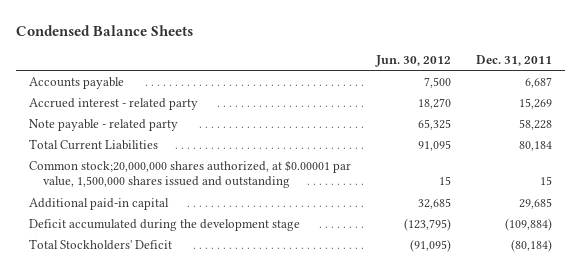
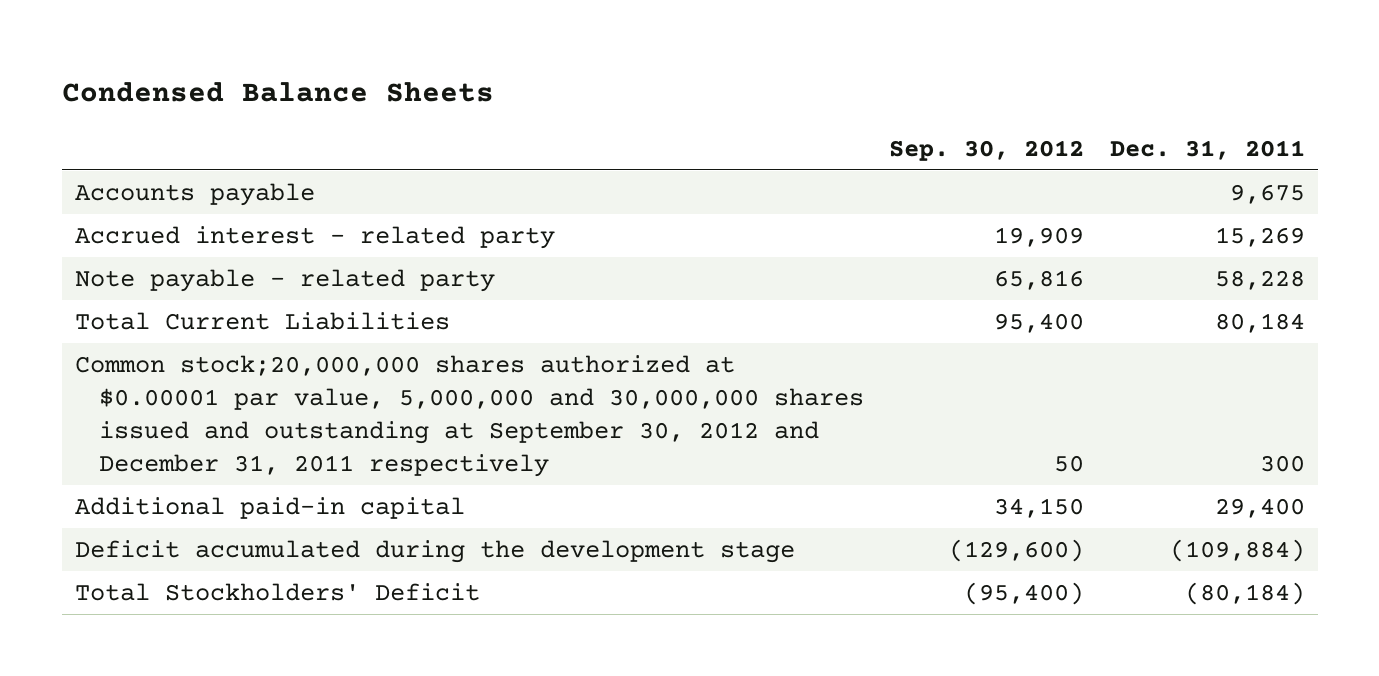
[375,55,452,68] Jun. 30, 2012 -> none
none -> [889,139,1085,161] Sep. 30, 2012
[525,76,553,88] 6,687 -> [1229,183,1305,204] 9,675
[29,159,352,189] Common stock;20,000,000 shares authorized, at $0.00001 par value, 1,500,000 shares issued and outstanding -> [74,354,864,477] Common stock;20,000,000 shares authorized at $0.00001 par value, 5,000,000 and 30,000,000 shares issued and outstanding at September 30, 2012 and December 31, 2011 respectively
[540,176,553,186] 15 -> [1259,454,1305,472] 300
[519,197,553,209] 29,685 -> [1214,497,1305,518] 29,400

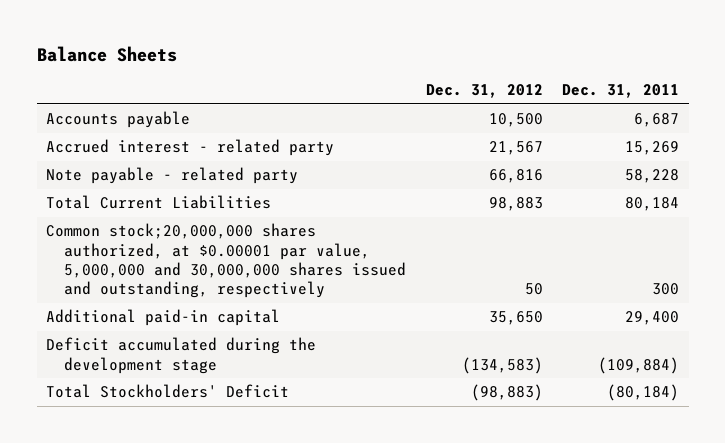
[61,82,494,103] Condensed Balance Sheets -> [36,45,177,62] Balance Sheets
[889,139,1085,161] Sep. 30, 2012 -> none
none -> [425,84,543,99] Dec. 31, 2012
[1229,183,1305,204] 9,675 -> [634,113,680,128] 6,687
[74,354,864,477] Common stock;20,000,000 shares authorized at $0.00001 par value, 5,000,000 and 30,000,000 shares issued and outstanding at September 30, 2012 and December 31, 2011 respectively -> [46,223,407,299] Common stock;20,000,000 shares authorized, at $0.00001 par value, 5,000,000 and 30,000,000 shares issued and outstanding, respectively

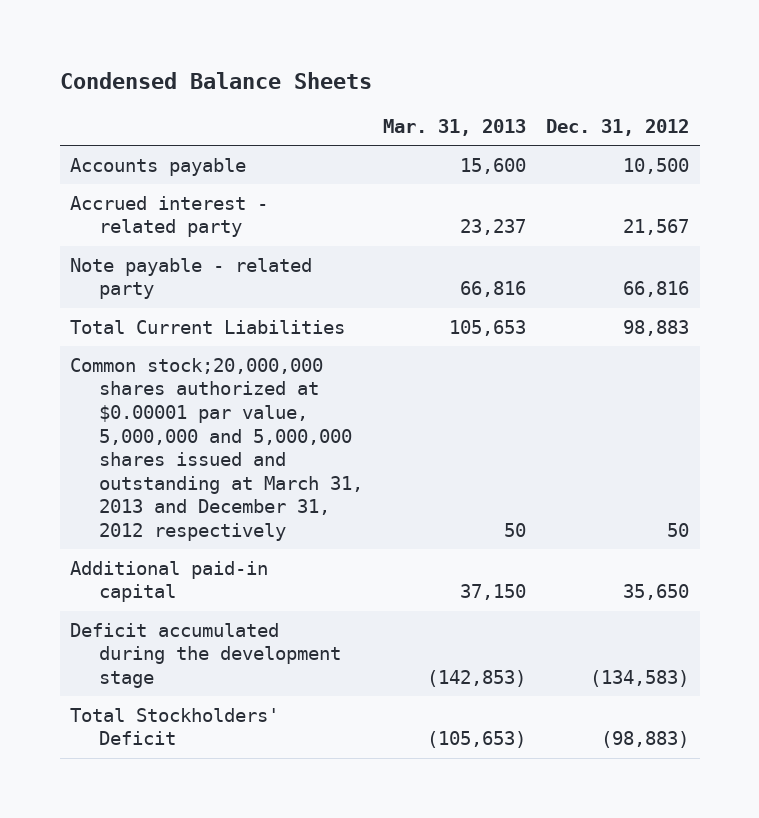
[36,45,177,62] Balance Sheets -> [59,71,372,89] Condensed Balance Sheets
[562,84,680,99] Dec. 31, 2011 -> none
none -> [383,118,527,136] Mar. 31, 2013
[46,223,407,299] Common stock;20,000,000 shares authorized, at $0.00001 par value, 5,000,000 and 30,000,000 shares issued and outstanding, respectively -> [69,357,363,541] Common stock;20,000,000 shares authorized at $0.00001 par value, 5,000,000 and 5,000,000 shares issued and outstanding at March 31, 2013 and December 31, 2012 respectively

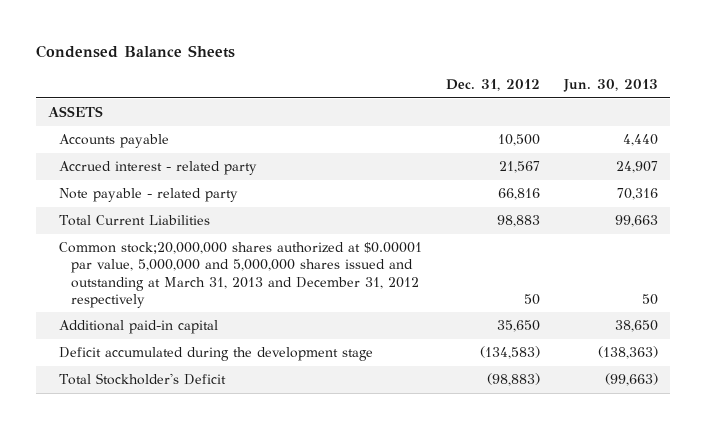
[383,118,527,136] Mar. 31, 2013 -> none
none -> [563,79,659,93] Jun. 30, 2013
none -> [47,106,103,118] ASSETS
[69,707,279,746] Total Stockholders' Deficit -> [59,373,227,386] Total Stockholder's Deficit

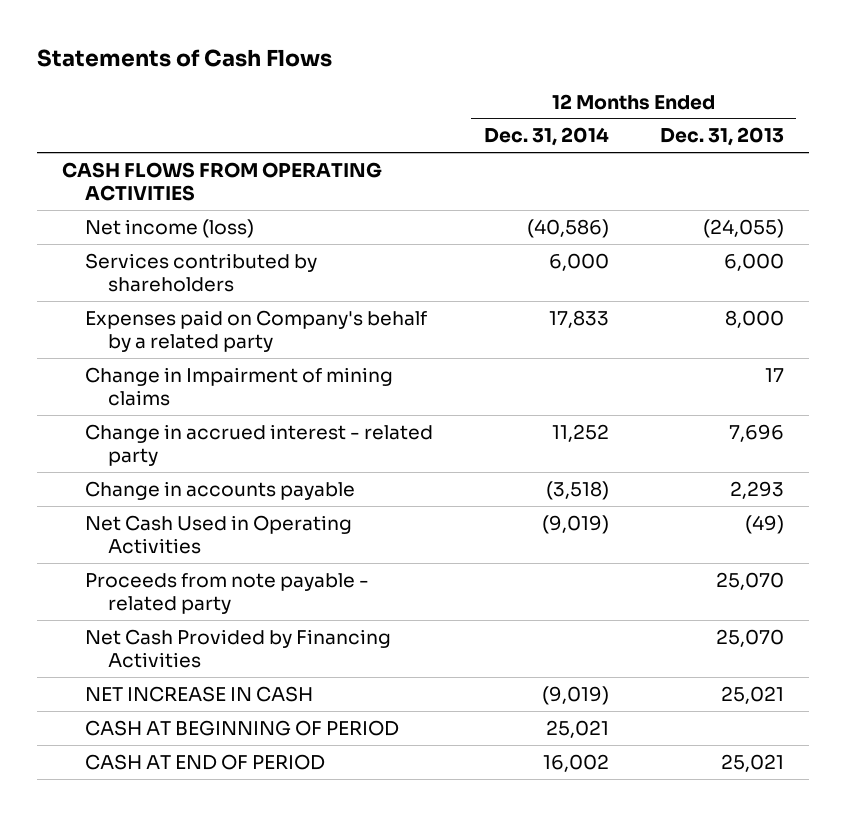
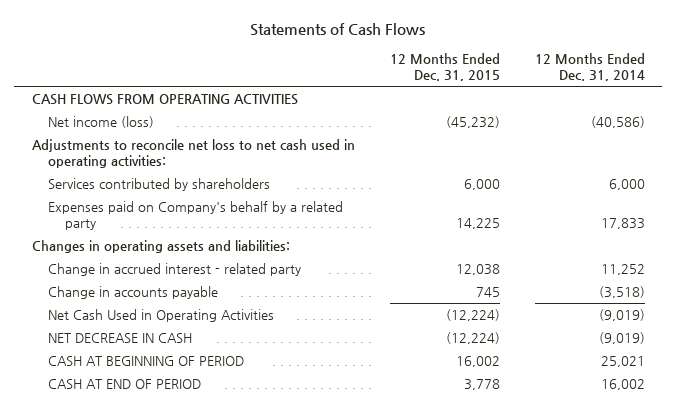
[659,127,784,147] Dec. 31, 2013 -> none
none -> [389,53,500,82] 12 Months Ended Dec. 31, 2015
none -> [31,138,355,169] Adjustments to reconcile net loss to net cash used in operating activities:
[85,366,394,407] Change in Impairment of mining claims -> none
none -> [31,239,290,253] Changes in operating assets and liabilities:
[85,572,370,615] Proceeds from note payable - related party -> none
[85,628,392,669] Net Cash Provided by Financing Activities -> none
[85,685,314,702] NET INCREASE IN CASH -> [48,332,193,343] NET DECREASE IN CASH

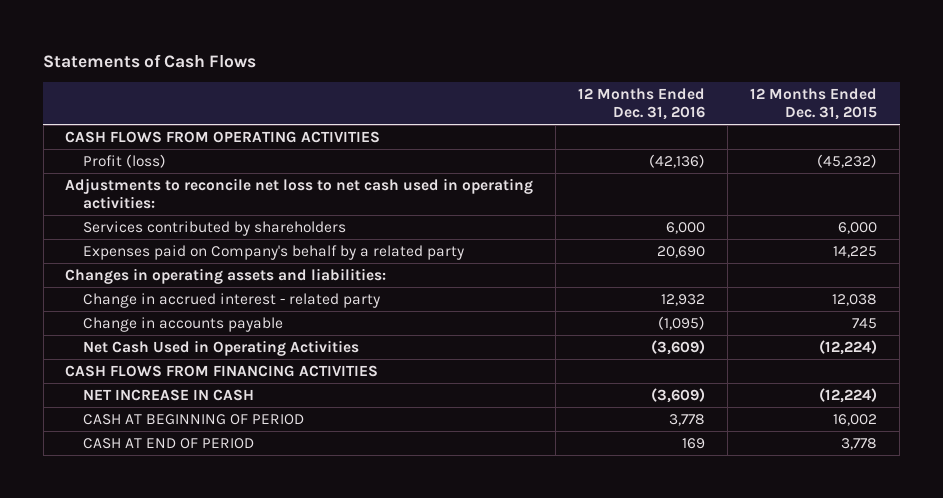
[534,53,645,82] 12 Months Ended Dec. 31, 2014 -> none
none -> [578,87,706,121] 12 Months Ended Dec. 31, 2016
[48,115,155,128] Net income (loss) -> [83,153,167,168] Profit (loss)
none -> [65,364,379,377] CASH FLOWS FROM FINANCING ACTIVITIES
[48,332,193,343] NET DECREASE IN CASH -> [83,388,255,401] NET INCREASE IN CASH

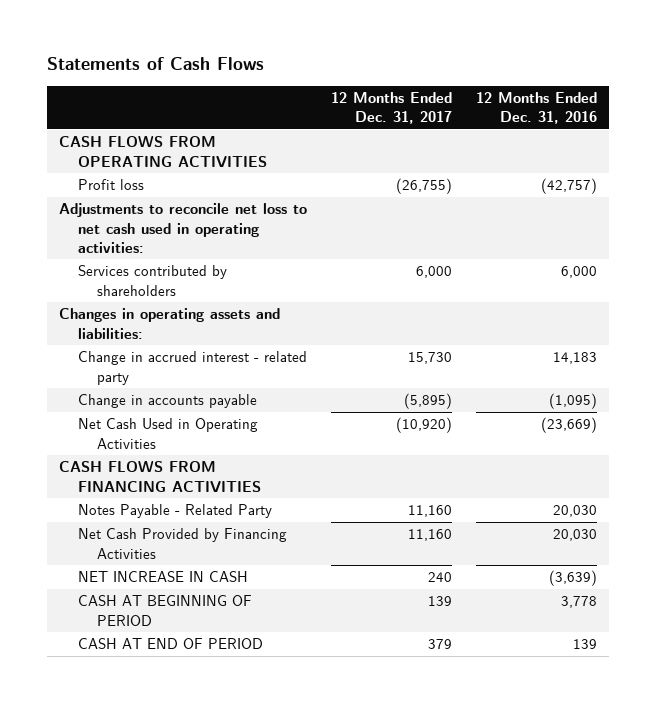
[750,87,878,121] 12 Months Ended Dec. 31, 2015 -> none
none -> [331,91,453,125] 12 Months Ended Dec. 31, 2017
[83,153,167,168] Profit (loss) -> [78,179,145,191] Profit loss
[649,153,706,168] (42,136) -> [541,178,598,195] (42,757)
[83,244,465,260] Expenses paid on Company's behalf by a related party -> none
[661,293,706,306] 12,932 -> [553,352,598,365] 14,183
[651,339,706,355] (3,609) -> [541,417,598,434] (23,669)
none -> [78,504,273,519] Notes Payable - Related Party
none -> [78,528,288,559] Net Cash Provided by Financing Activities
[651,387,706,403] (3,609) -> [549,570,598,587] (3,639)
[682,437,706,449] 169 -> [573,639,598,650] 139

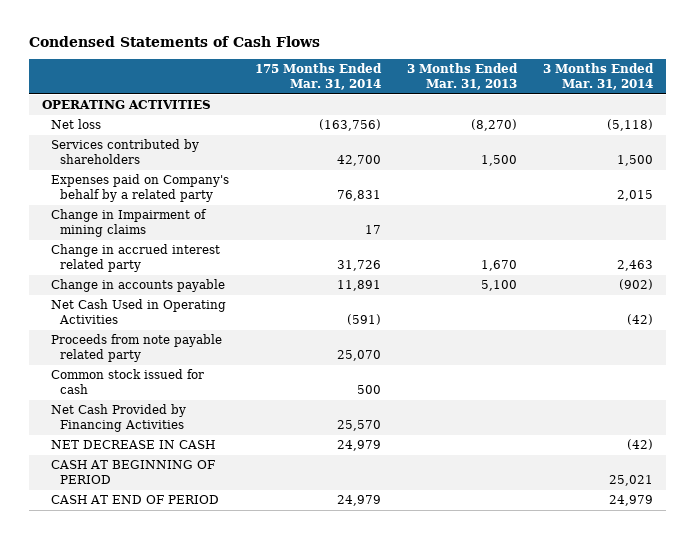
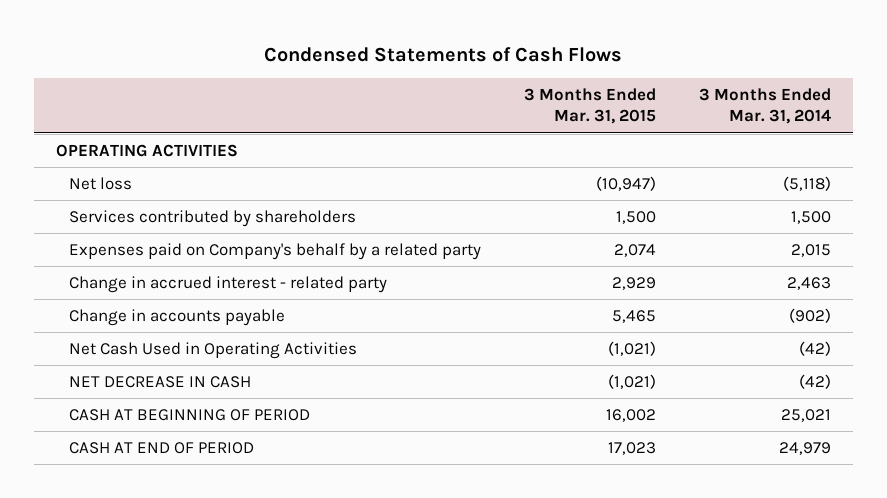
[255,63,383,90] 175 Months Ended Mar. 31, 2014 -> none
[407,63,519,90] 3 Months Ended Mar. 31, 2013 -> none
none -> [524,88,657,125] 3 Months Ended Mar. 31, 2015
[51,209,208,238] Change in Impairment of mining claims -> none
[51,244,221,273] Change in accrued interest related party -> [69,276,388,294] Change in accrued interest - related party
[51,334,223,363] Proceeds from note payable related party -> none
[51,369,205,395] Common stock issued for cash -> none
[51,404,187,433] Net Cash Provided by Financing Activities -> none

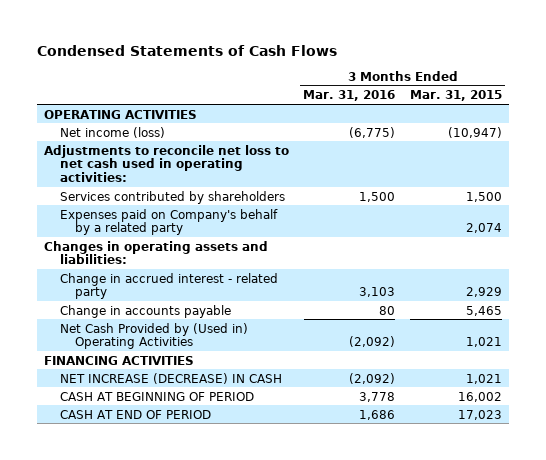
[699,88,832,125] 3 Months Ended Mar. 31, 2014 -> none
none -> [303,90,396,102] Mar. 31, 2016
[69,177,133,191] Net loss -> [59,126,165,138] Net income (loss)
none -> [44,144,290,183] Adjustments to reconcile net loss to net cash used in operating activities:
none -> [44,240,269,265] Changes in operating assets and liabilities:
[69,342,358,360] Net Cash Used in Operating Activities -> [59,322,248,350] Net Cash Provided by (Used in) Operating Activities
[608,341,657,357] (1,021) -> [465,337,502,348] 1,021
none -> [44,355,195,365] FINANCING ACTIVITIES
[69,376,252,389] NET DECREASE IN CASH -> [59,372,282,384] NET INCREASE (DECREASE) IN CASH
[608,374,657,390] (1,021) -> [465,373,502,384] 1,021

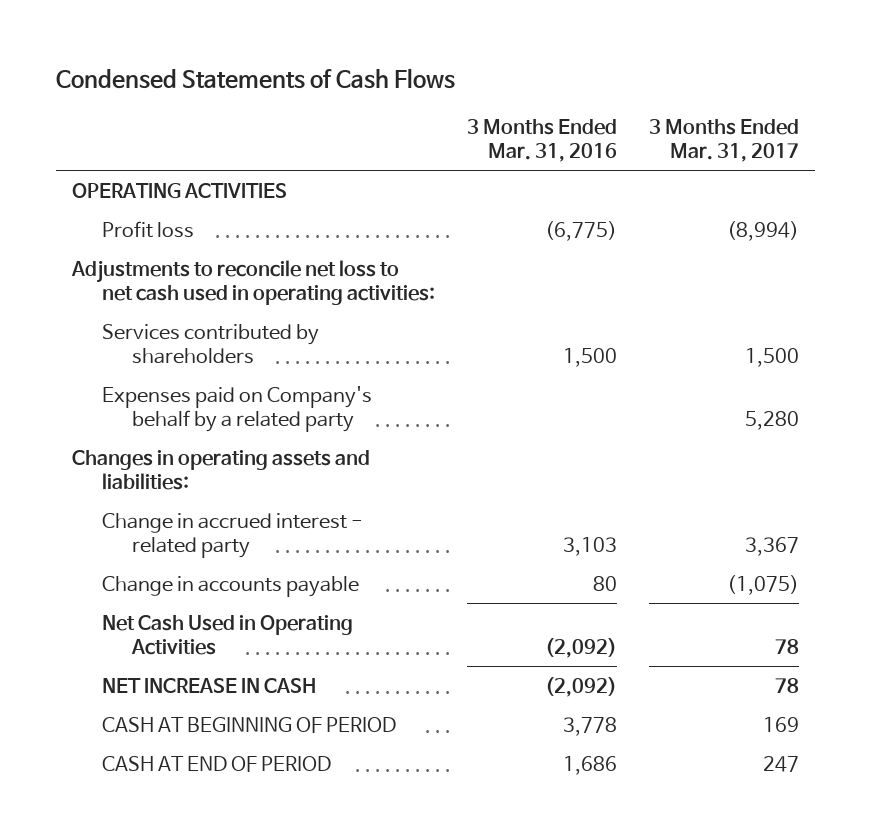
[409,90,502,102] Mar. 31, 2015 -> none
none -> [648,118,799,162] 3 Months Ended Mar. 31, 2017
[59,126,165,138] Net income (loss) -> [101,220,194,238] Profit loss
[44,355,195,365] FINANCING ACTIVITIES -> none
[59,322,248,350] Net Cash Provided by (Used in) Operating Activities -> [101,614,353,655] Net Cash Used in Operating Activities
[59,372,282,384] NET INCREASE (DECREASE) IN CASH -> [101,677,316,693] NET INCREASE IN CASH

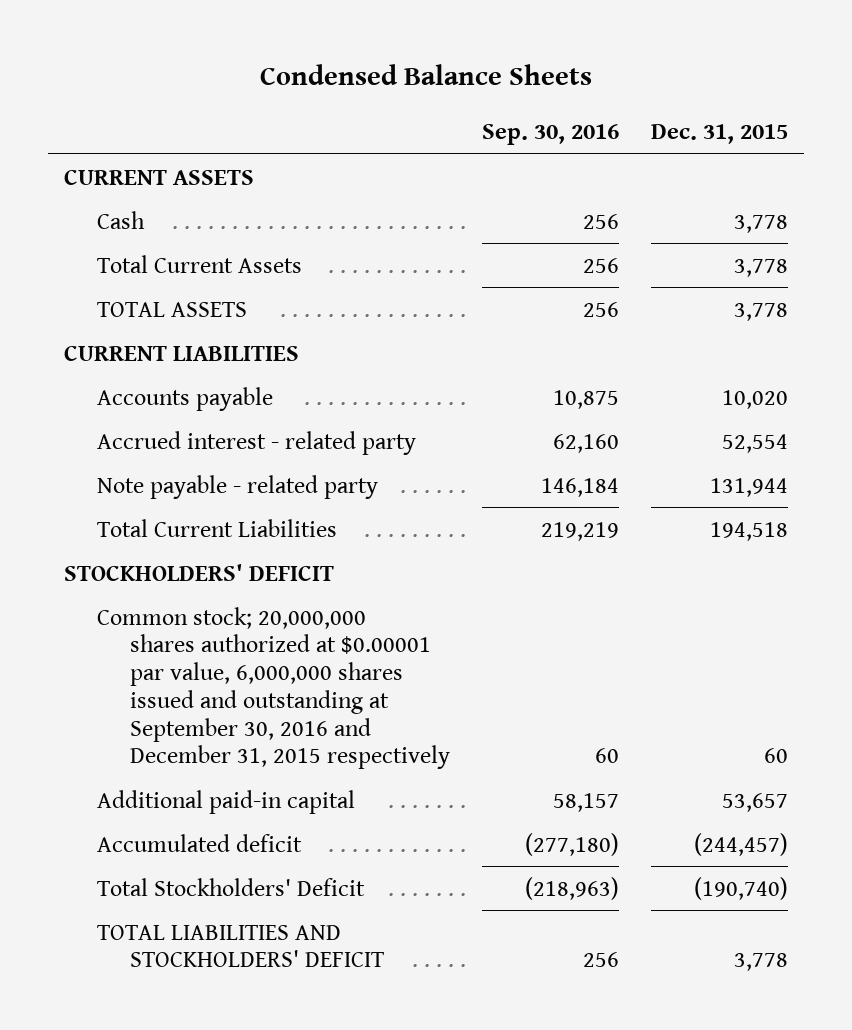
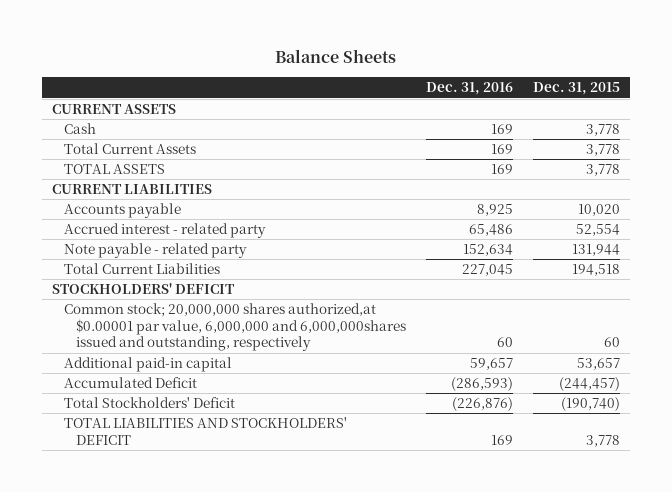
[259,64,592,86] Condensed Balance Sheets -> [275,49,397,64] Balance Sheets
[481,123,619,145] Sep. 30, 2016 -> none
none -> [426,82,514,96] Dec. 31, 2016
[97,606,451,770] Common stock; 20,000,000 shares authorized at $0.00001 par value, 6,000,000 shares issued and outstanding at September 30, 2016 and December 31, 2015 respectively -> [64,303,407,352] Common stock; 20,000,000 shares authorized,at $0.00001 par value, 6,000,000 and 6,000,000shares issued and outstanding, respectively
[97,833,303,852] Accumulated deficit -> [64,377,198,389] Accumulated Deficit

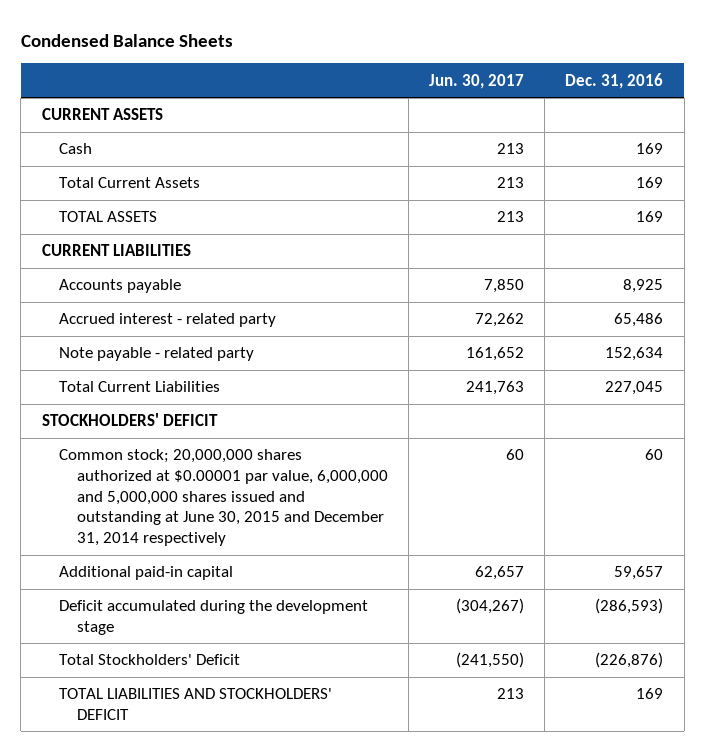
[275,49,397,64] Balance Sheets -> [20,33,233,47] Condensed Balance Sheets
[533,82,621,96] Dec. 31, 2015 -> none
none -> [429,73,525,89] Jun. 30, 2017
[64,303,407,352] Common stock; 20,000,000 shares authorized,at $0.00001 par value, 6,000,000 and 6,000,000shares issued and outstanding, respectively -> [59,449,388,547] Common stock; 20,000,000 shares authorized at $0.00001 par value, 6,000,000 and 5,000,000 shares issued and outstanding at June 30, 2015 and December 31, 2014 respectively
[64,377,198,389] Accumulated Deficit -> [59,600,369,635] Deficit accumulated during the development stage

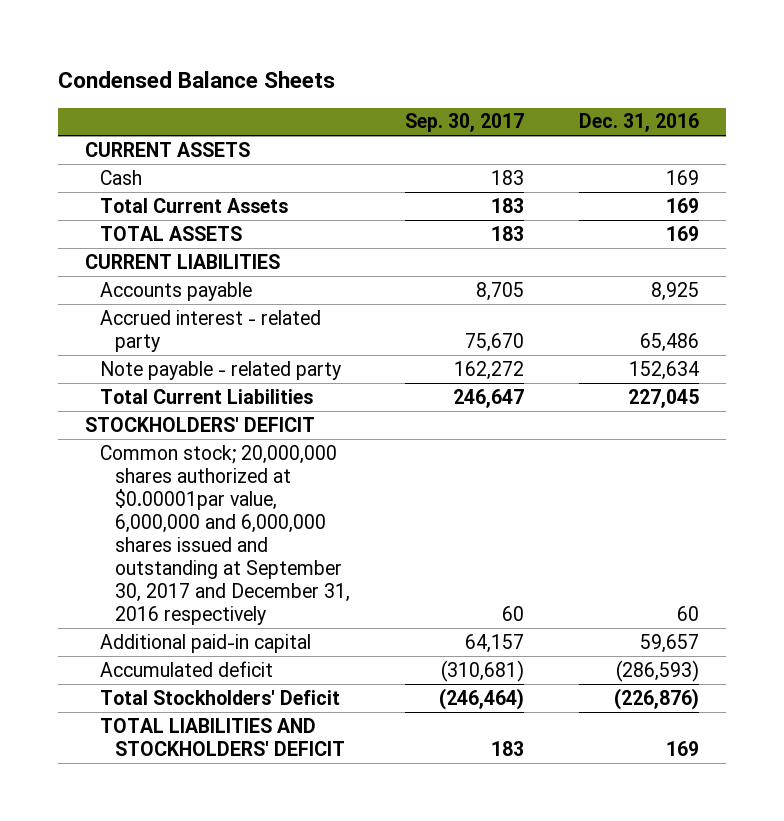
[429,73,525,89] Jun. 30, 2017 -> none
none -> [405,113,525,133] Sep. 30, 2017
[59,449,388,547] Common stock; 20,000,000 shares authorized at $0.00001 par value, 6,000,000 and 5,000,000 shares issued and outstanding at June 30, 2015 and December 31, 2014 respectively -> [100,444,351,626] Common stock; 20,000,000 shares authorized at $0.00001par value, 6,000,000 and 6,000,000 shares issued and outstanding at September 30, 2017 and December 31, 2016 respectively
[59,600,369,635] Deficit accumulated during the development stage -> [100,660,274,677] Accumulated deficit

